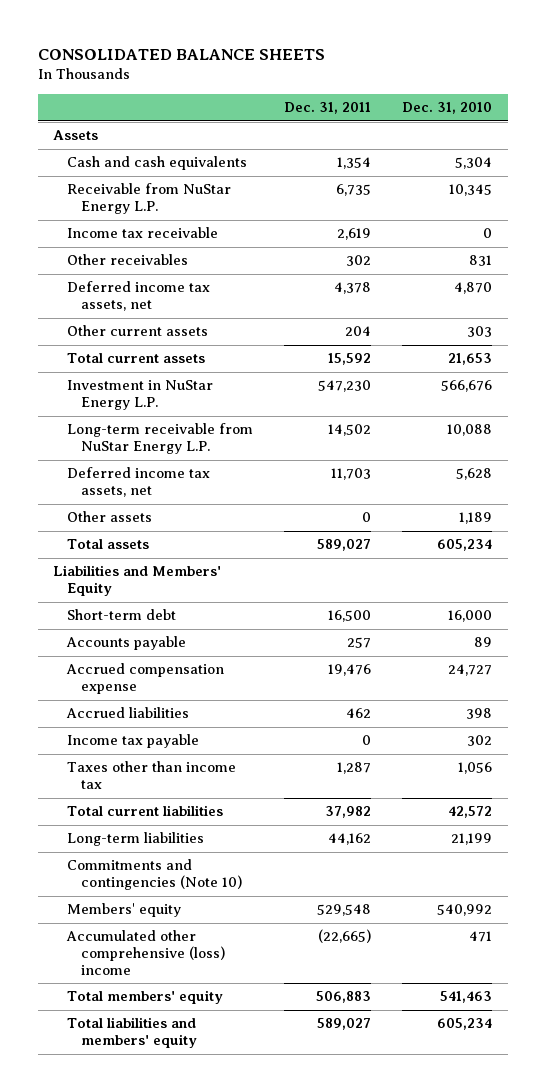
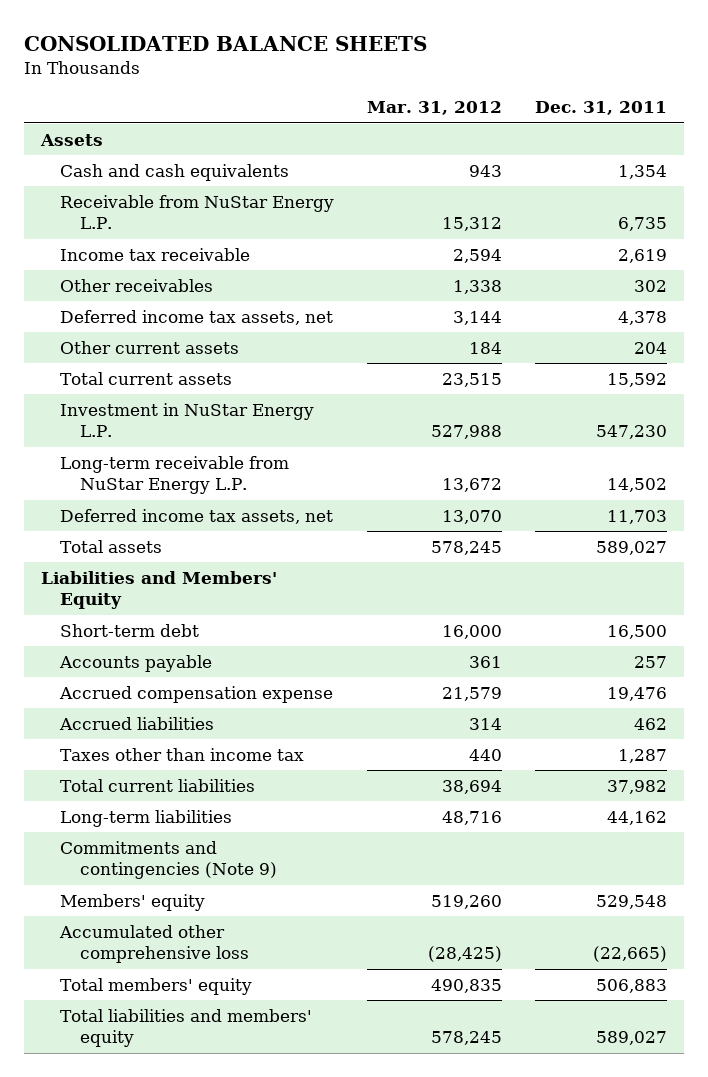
[402,102,493,115] Dec. 31, 2010 -> none
none -> [367,101,503,116] Mar. 31, 2012
[67,511,153,523] Other assets -> none
[67,734,200,749] Income tax payable -> none
[67,859,242,891] Commitments and contingencies (Note 10) -> [60,840,277,880] Commitments and contingencies (Note 9)
[66,930,225,975] Accumulated other comprehensive (loss) income -> [59,924,249,964] Accumulated other comprehensive loss

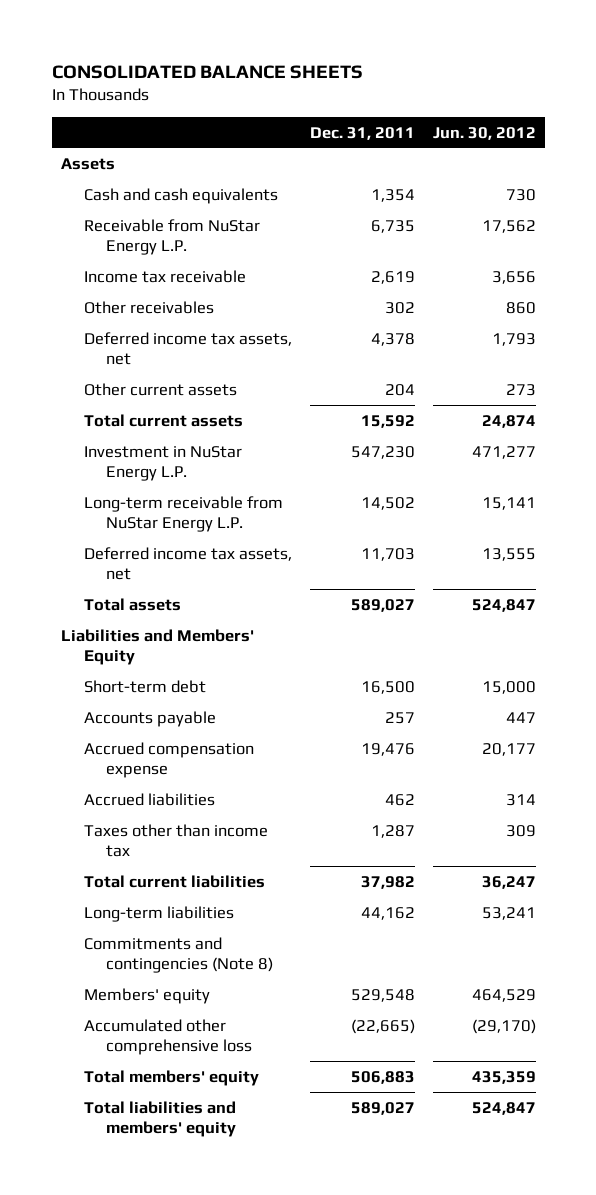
[367,101,503,116] Mar. 31, 2012 -> none
none -> [432,126,536,140] Jun. 30, 2012
[60,840,277,880] Commitments and contingencies (Note 9) -> [83,936,274,974] Commitments and contingencies (Note 8)

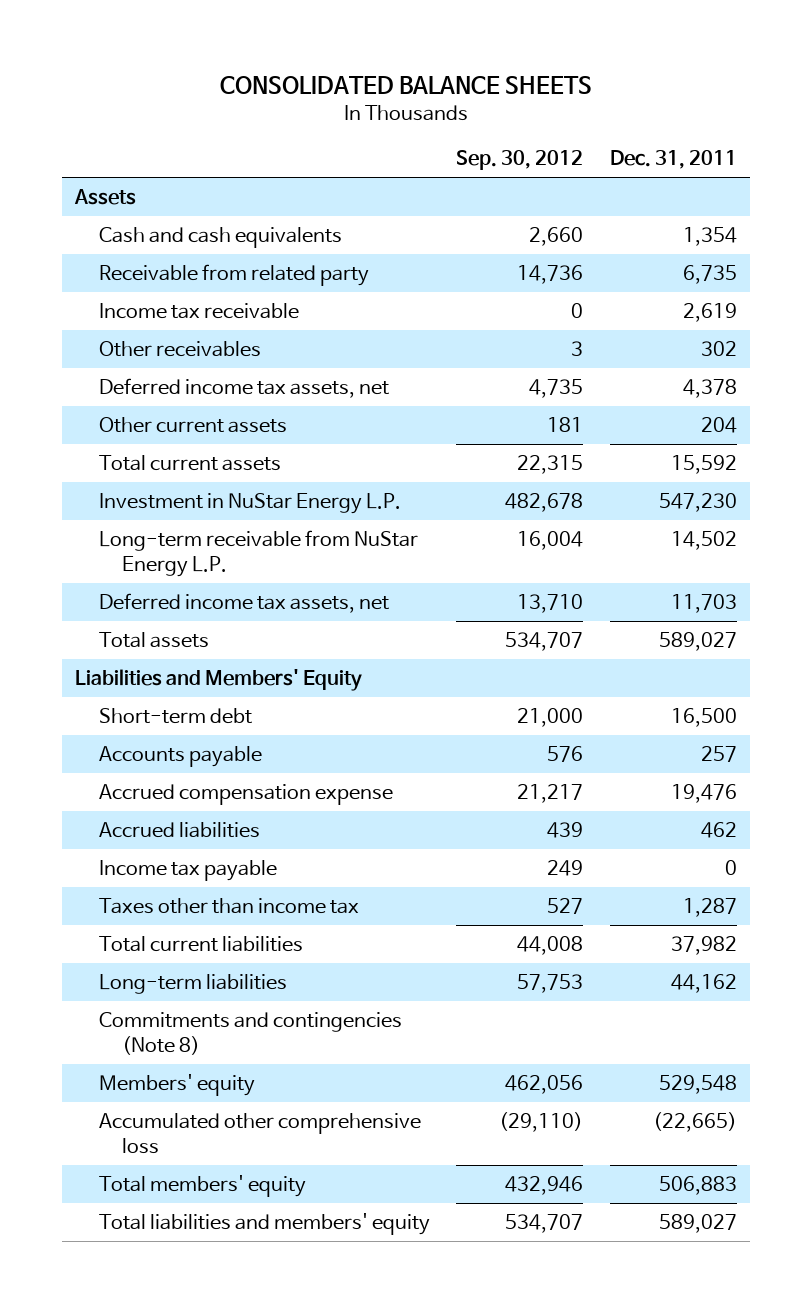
[432,126,536,140] Jun. 30, 2012 -> none
none -> [456,150,584,171] Sep. 30, 2012
[83,218,260,256] Receivable from NuStar Energy L.P. -> [98,263,369,286] Receivable from related party
none -> [98,859,277,881] Income tax payable

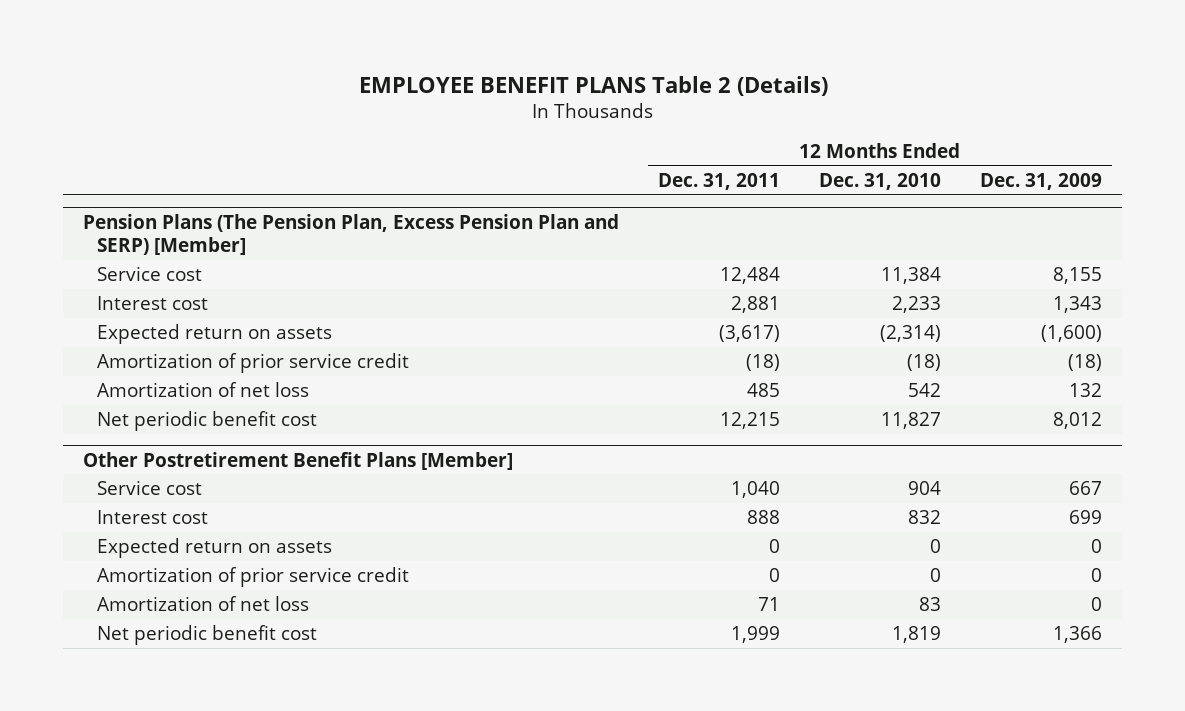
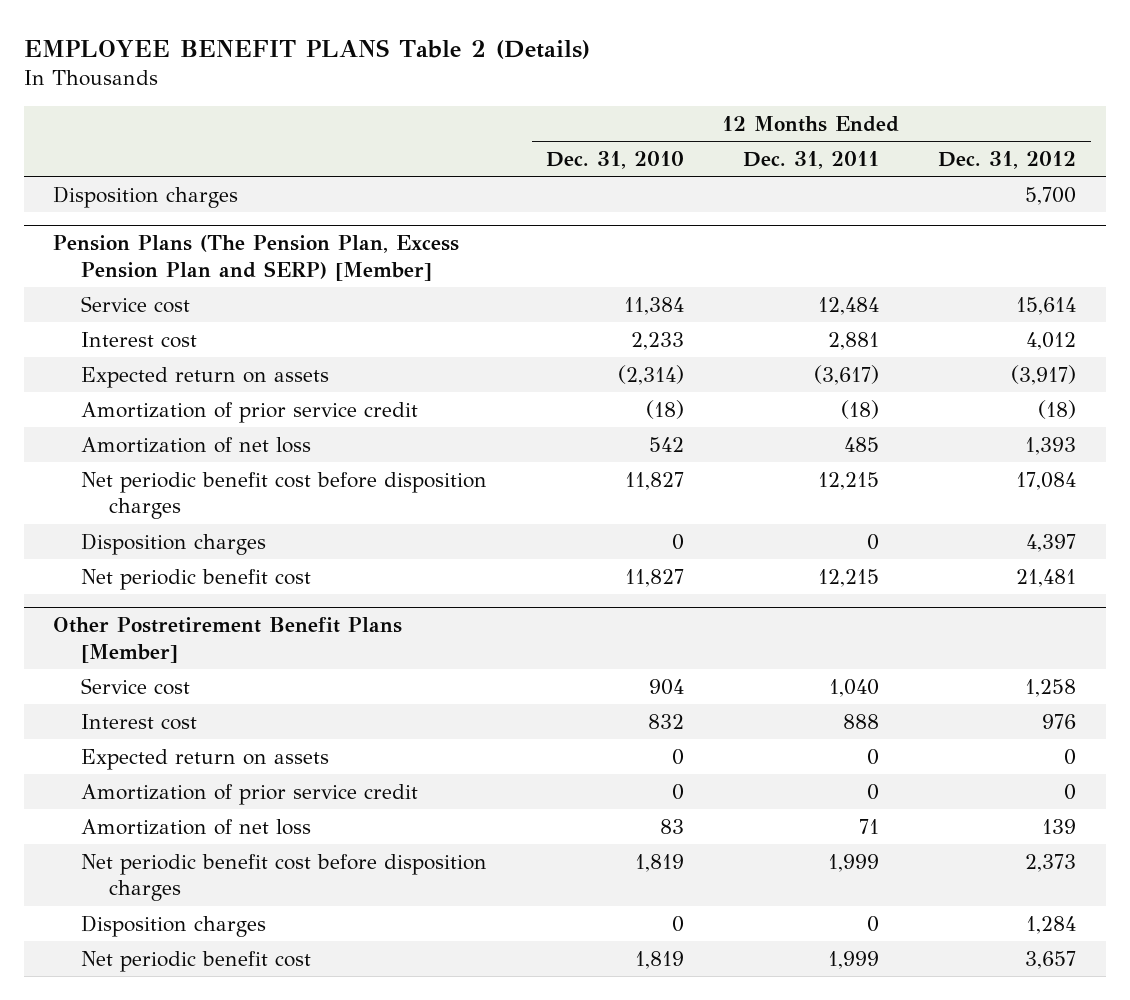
[980,173,1103,191] Dec. 31, 2009 -> none
none -> [938,151,1077,170] Dec. 31, 2012
none -> [53,185,239,208] Disposition charges
none -> [81,471,488,520] Net periodic benefit cost before disposition charges
none -> [81,532,267,555] Disposition charges
none -> [81,853,488,902] Net periodic benefit cost before disposition charges
none -> [81,914,267,937] Disposition charges

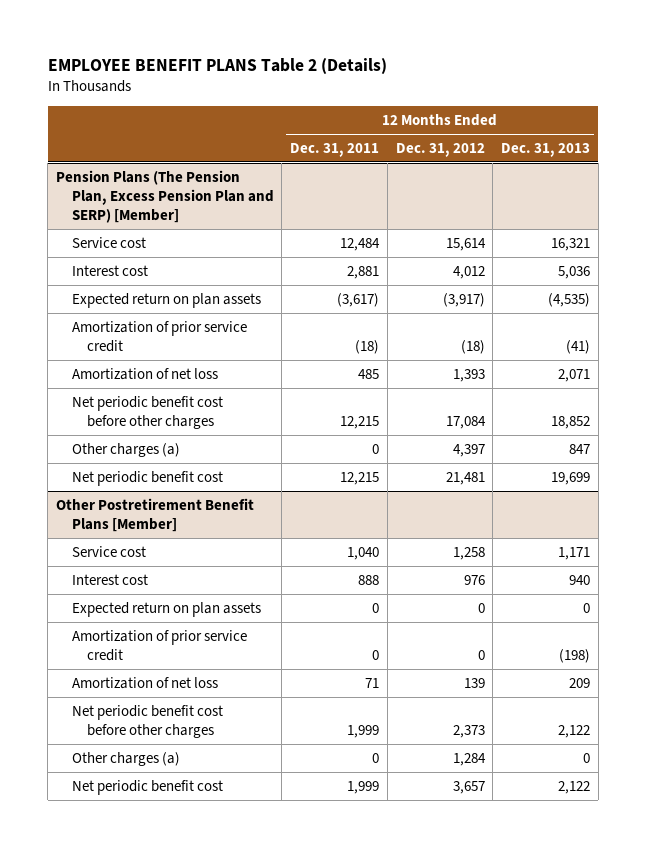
[546,151,685,170] Dec. 31, 2010 -> none
none -> [501,142,591,157] Dec. 31, 2013
[53,185,239,208] Disposition charges -> none
[81,366,330,388] Expected return on assets -> [71,292,261,308] Expected return on plan assets
[81,471,488,520] Net periodic benefit cost before disposition charges -> [71,395,223,430] Net periodic benefit cost before other charges
[81,532,267,555] Disposition charges -> [71,442,180,457] Other charges (a)
[81,748,330,770] Expected return on assets -> [71,601,261,617] Expected return on plan assets
[81,853,488,902] Net periodic benefit cost before disposition charges -> [71,704,223,739] Net periodic benefit cost before other charges
[81,914,267,937] Disposition charges -> [71,751,180,766] Other charges (a)

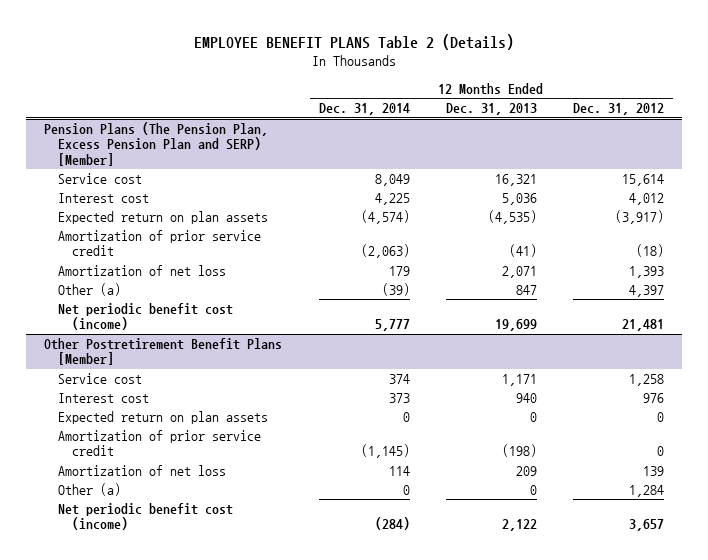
[290,142,380,157] Dec. 31, 2011 -> none
none -> [318,103,410,116] Dec. 31, 2014
[71,395,223,430] Net periodic benefit cost before other charges -> none
[71,442,180,457] Other charges (a) -> [58,283,122,297] Other (a)
[71,470,223,486] Net periodic benefit cost -> [58,303,234,331] Net periodic benefit cost (income)
[71,704,223,739] Net periodic benefit cost before other charges -> none
[71,751,180,766] Other charges (a) -> [58,483,122,497] Other (a)
[71,779,223,795] Net periodic benefit cost -> [58,503,234,531] Net periodic benefit cost (income)

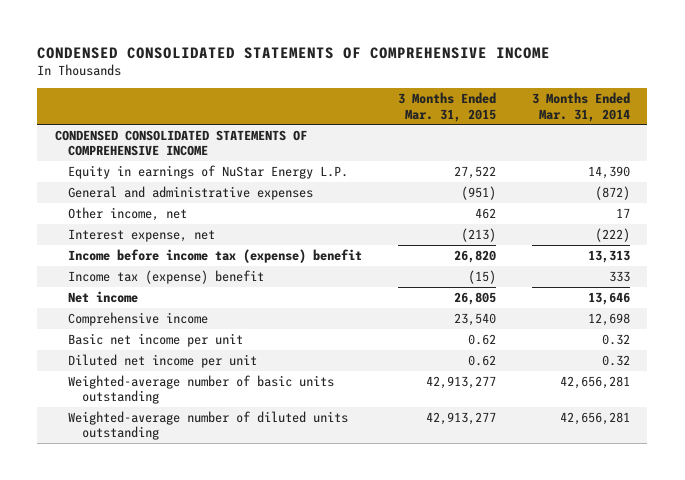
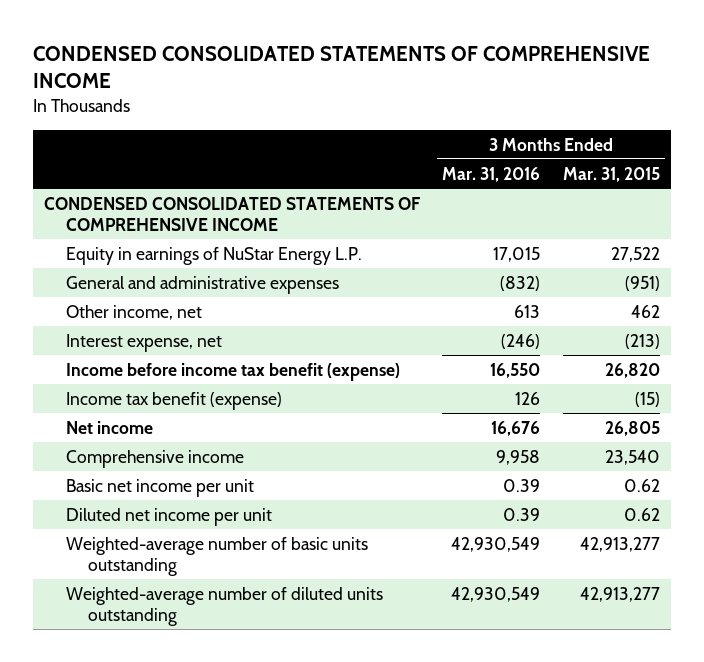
[531,92,630,122] 3 Months Ended Mar. 31, 2014 -> none
none -> [442,166,541,182] Mar. 31, 2016
[68,248,363,263] Income before income tax (expense) benefit -> [66,362,401,381] Income before income tax benefit (expense)
[68,269,265,284] Income tax (expense) benefit -> [66,391,283,410] Income tax benefit (expense)

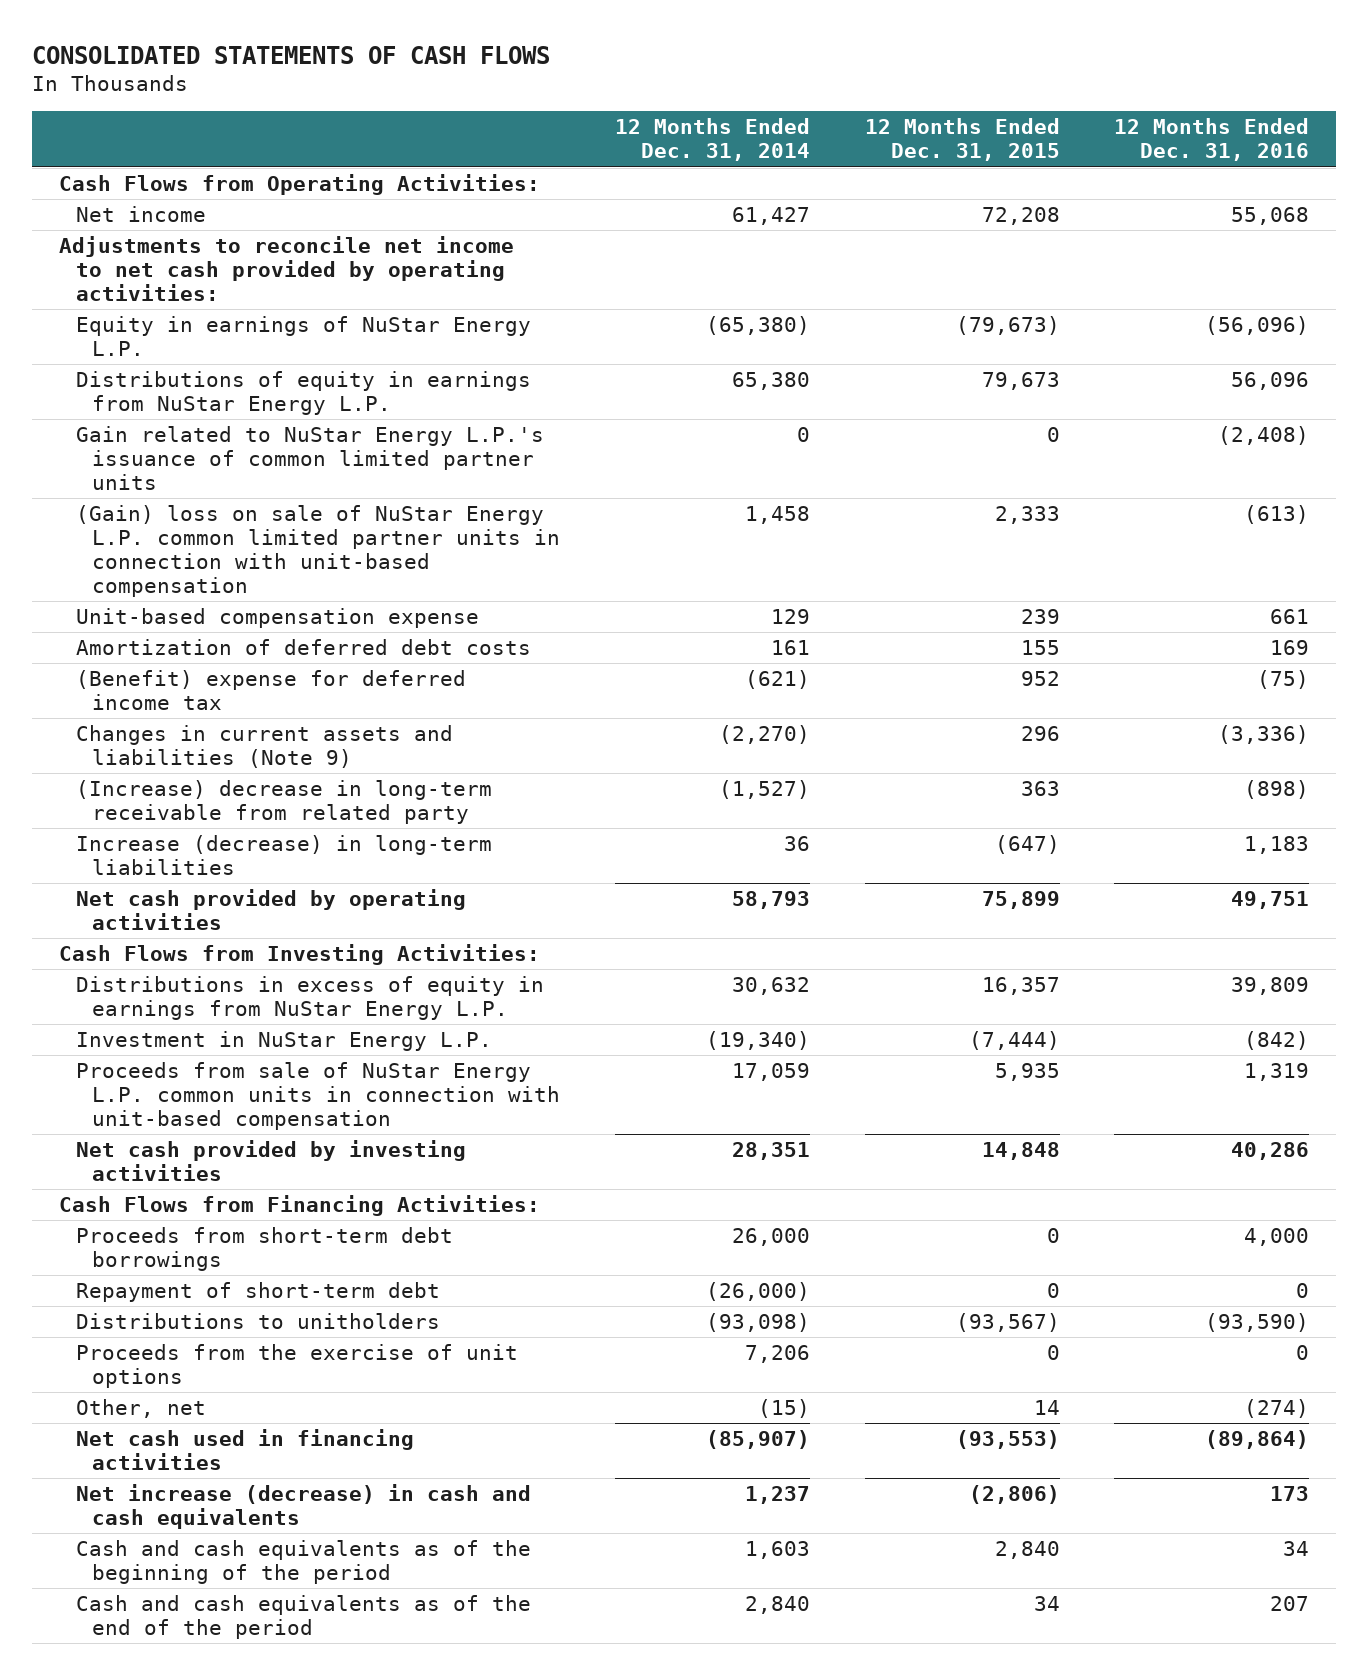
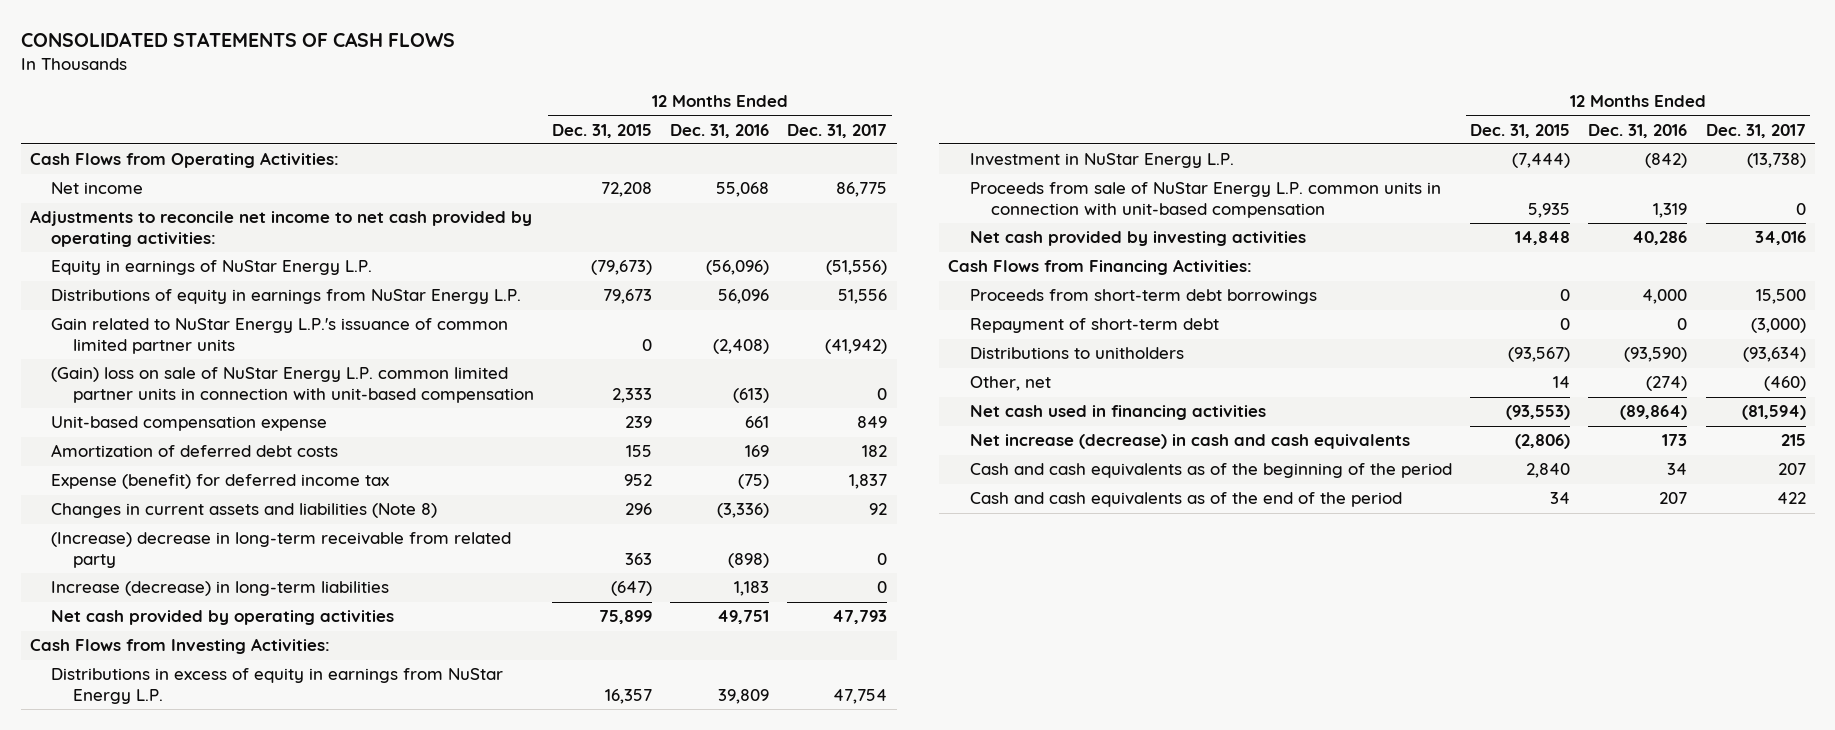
[614,118,810,162] 12 Months Ended Dec. 31, 2014 -> none
none -> [787,123,888,138] Dec. 31, 2017
[75,669,466,711] (Benefit) expense for deferred income tax -> [51,474,390,490] Expense (benefit) for deferred income tax
[75,724,453,769] Changes in current assets and liabilities (Note 9) -> [51,503,438,519] Changes in current assets and liabilities (Note 8)
[75,1343,518,1389] Proceeds from the exercise of unit options -> none

